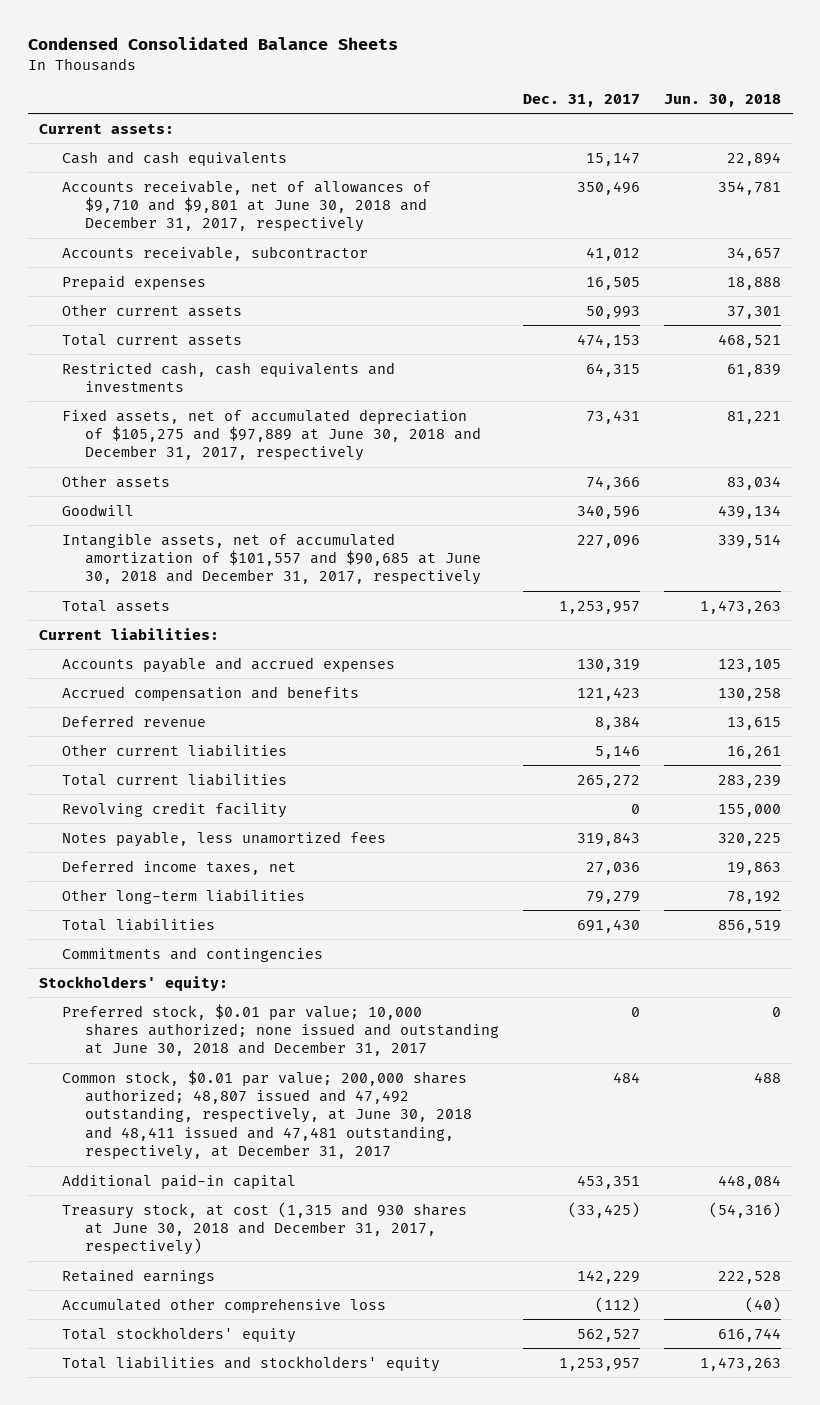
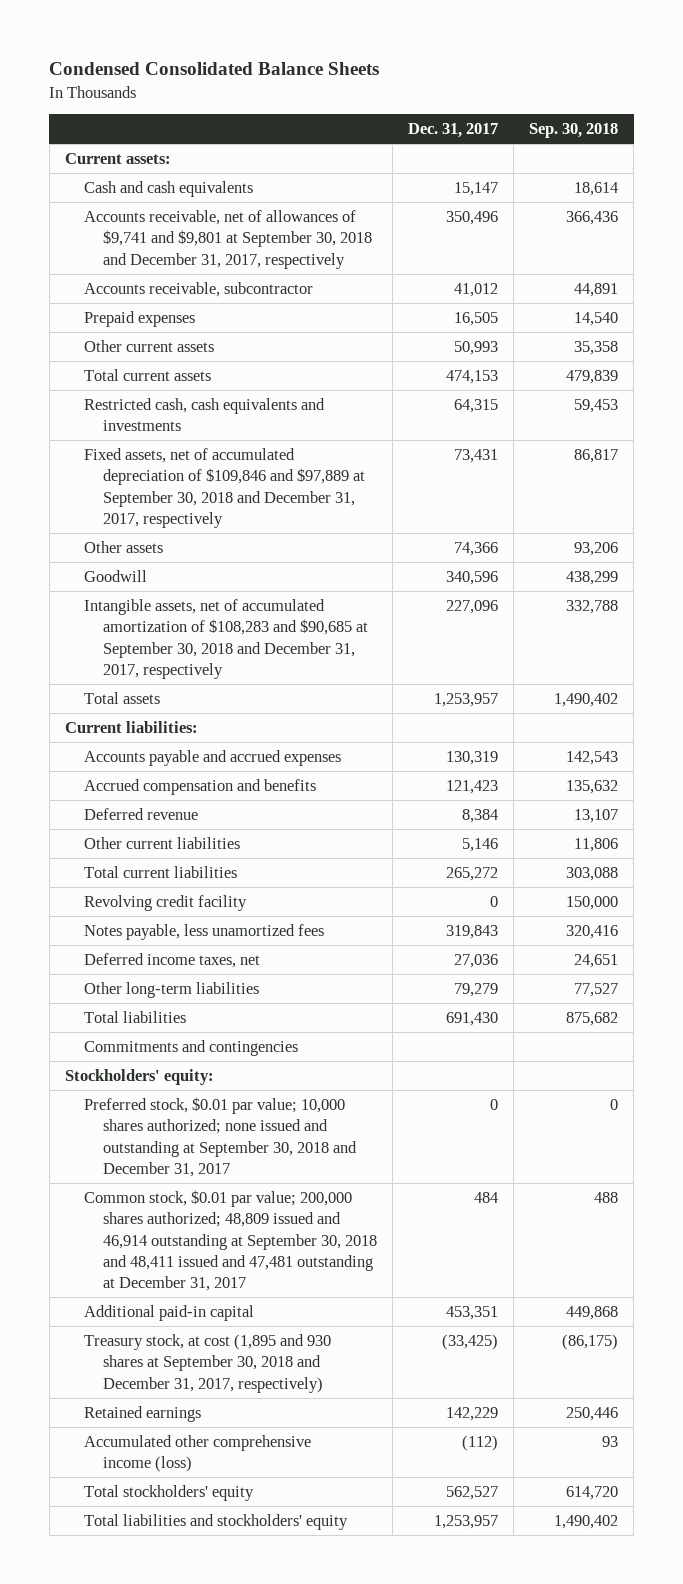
[664,93,782,107] Jun. 30, 2018 -> none
none -> [529,123,619,139] Sep. 30, 2018
[62,179,432,233] Accounts receivable, net of allowances of $9,710 and $9,801 at June 30, 2018 and December 31, 2017, respectively -> [83,209,373,269] Accounts receivable, net of allowances of $9,741 and $9,801 at September 30, 2018 and December 31, 2017, respectively
[62,408,482,462] Fixed assets, net of accumulated depreciation of $105,275 and $97,889 at June 30, 2018 and December 31, 2017, respectively -> [83,447,366,528] Fixed assets, net of accumulated depreciation of $109,846 and $97,889 at September 30, 2018 and December 31, 2017, respectively
[62,532,482,586] Intangible assets, net of accumulated amortization of $101,557 and $90,685 at June 30, 2018 and December 31, 2017, respectively -> [83,598,369,679] Intangible assets, net of accumulated amortization of $108,283 and $90,685 at September 30, 2018 and December 31, 2017, respectively
[62,1003,500,1057] Preferred stock, $0.01 par value; 10,000 shares authorized; none issued and outstanding at June 30, 2018 and December 31, 2017 -> [83,1096,358,1177] Preferred stock, $0.01 par value; 10,000 shares authorized; none issued and outstanding at September 30, 2018 and December 31, 2017
[62,1069,473,1161] Common stock, $0.01 par value; 200,000 shares authorized; 48,807 issued and 47,492 outstanding, respectively, at June 30, 2018 and 48,411 issued and 47,481 outstanding, respectively, at December 31, 2017 -> [83,1189,378,1292] Common stock, $0.01 par value; 200,000 shares authorized; 48,809 issued and 46,914 outstanding at September 30, 2018 and 48,411 issued and 47,481 outstanding at December 31, 2017
[62,1201,468,1256] Treasury stock, at cost (1,315 and 930 shares at June 30, 2018 and December 31, 2017, respectively) -> [83,1333,331,1393] Treasury stock, at cost (1,895 and 930 shares at September 30, 2018 and December 31, 2017, respectively)
[62,1297,387,1313] Accumulated other comprehensive loss -> [83,1434,311,1473] Accumulated other comprehensive income (loss)

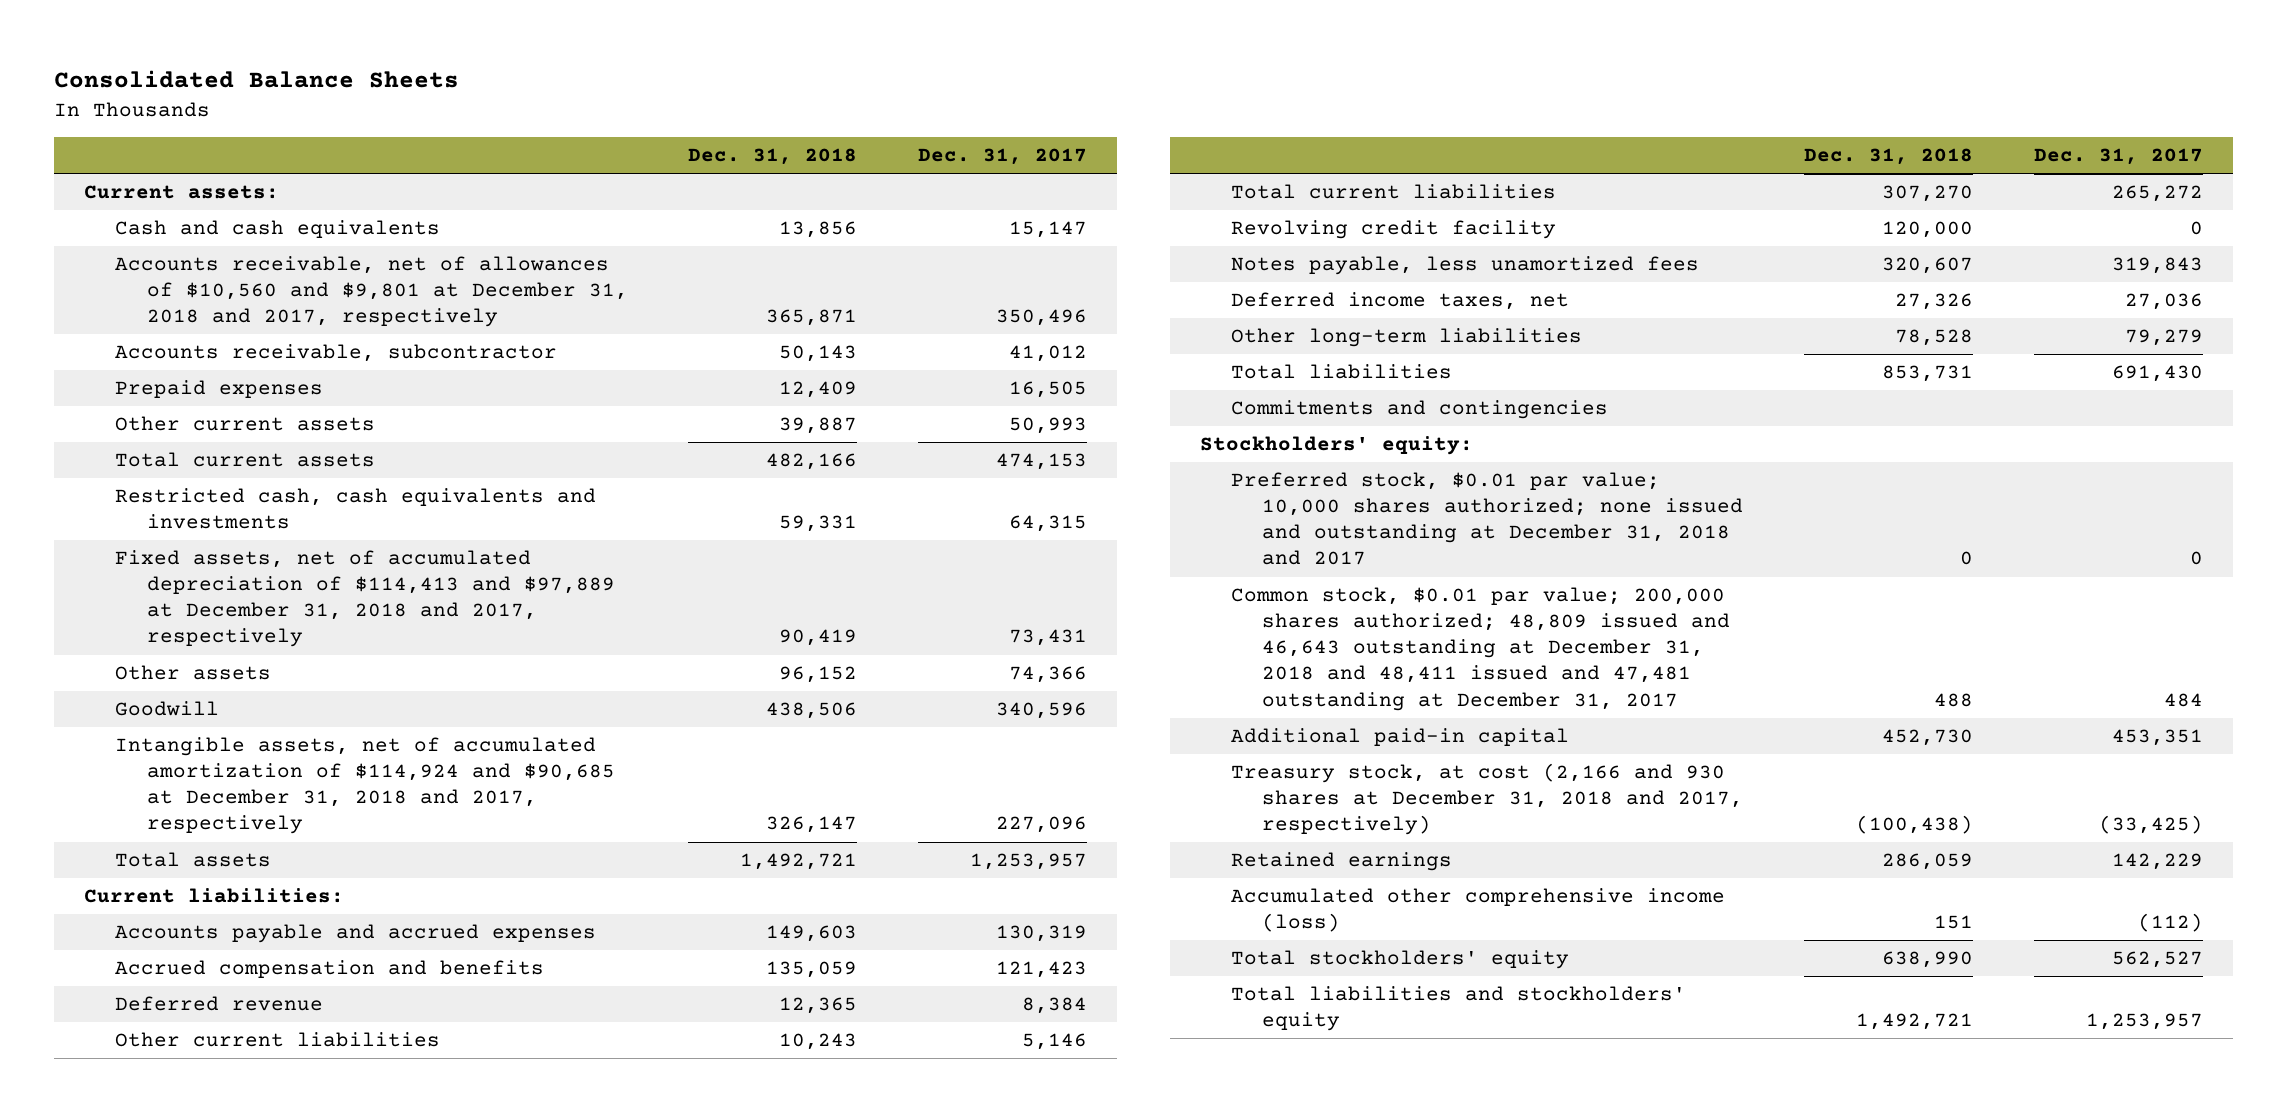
[49,62,380,76] Condensed Consolidated Balance Sheets -> [54,69,460,88] Consolidated Balance Sheets
[529,123,619,139] Sep. 30, 2018 -> none
none -> [688,148,858,166] Dec. 31, 2018
[83,209,373,269] Accounts receivable, net of allowances of $9,741 and $9,801 at September 30, 2018 and December 31, 2017, respectively -> [115,256,628,328] Accounts receivable, net of allowances of $10,560 and $9,801 at December 31, 2018 and 2017, respectively
[83,447,366,528] Fixed assets, net of accumulated depreciation of $109,846 and $97,889 at September 30, 2018 and December 31, 2017, respectively -> [115,550,615,648] Fixed assets, net of accumulated depreciation of $114,413 and $97,889 at December 31, 2018 and 2017, respectively
[83,598,369,679] Intangible assets, net of accumulated amortization of $108,283 and $90,685 at September 30, 2018 and December 31, 2017, respectively -> [115,737,615,835] Intangible assets, net of accumulated amortization of $114,924 and $90,685 at December 31, 2018 and 2017, respectively
[83,1096,358,1177] Preferred stock, $0.01 par value; 10,000 shares authorized; none issued and outstanding at September 30, 2018 and December 31, 2017 -> [1231,472,1744,566] Preferred stock, $0.01 par value; 10,000 shares authorized; none issued and outstanding at December 31, 2018 and 2017
[83,1189,378,1292] Common stock, $0.01 par value; 200,000 shares authorized; 48,809 issued and 46,914 outstanding at September 30, 2018 and 48,411 issued and 47,481 outstanding at December 31, 2017 -> [1231,587,1731,711] Common stock, $0.01 par value; 200,000 shares authorized; 48,809 issued and 46,643 outstanding at December 31, 2018 and 48,411 issued and 47,481 outstanding at December 31, 2017
[83,1333,331,1393] Treasury stock, at cost (1,895 and 930 shares at September 30, 2018 and December 31, 2017, respectively) -> [1231,763,1744,836] Treasury stock, at cost (2,166 and 930 shares at December 31, 2018 and 2017, respectively)

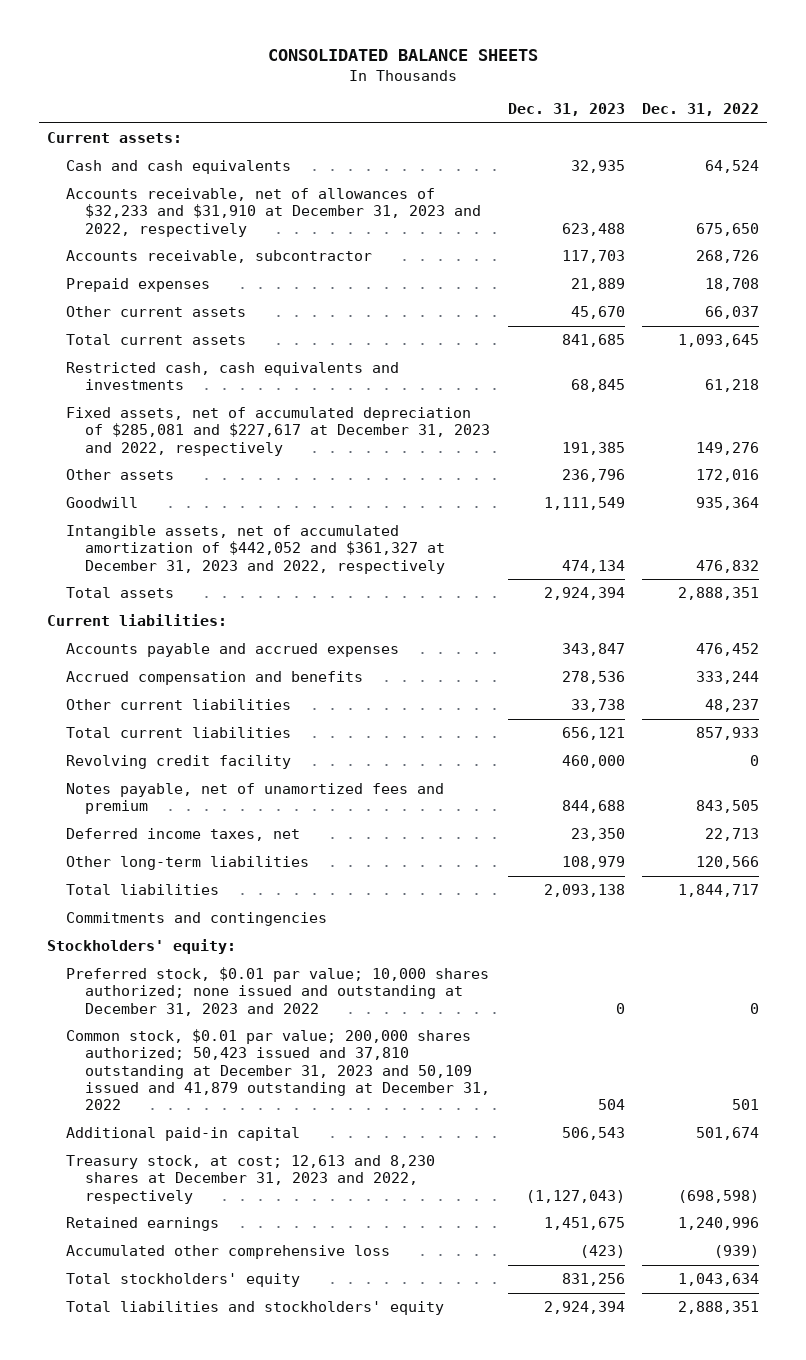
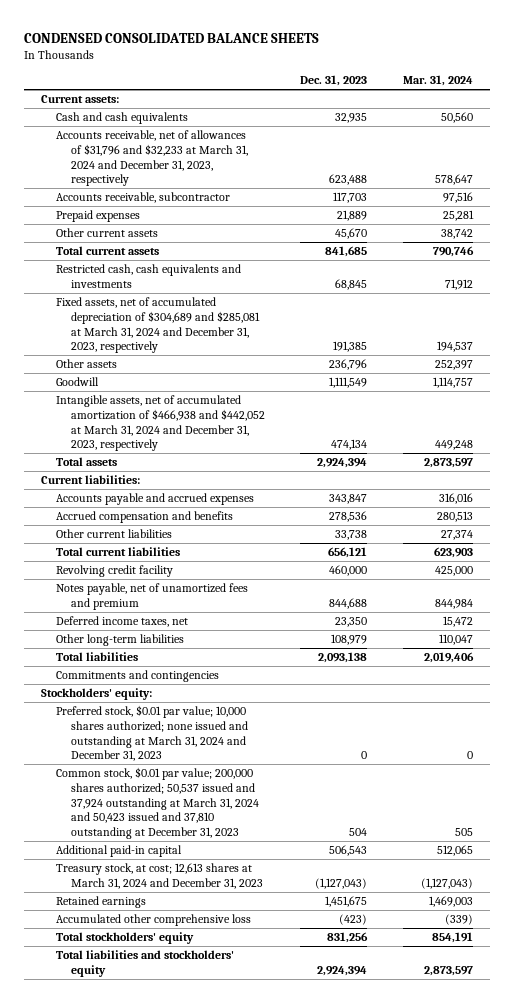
[268,49,539,62] CONSOLIDATED BALANCE SHEETS -> [23,32,319,43] CONDENSED CONSOLIDATED BALANCE SHEETS
[641,103,759,117] Dec. 31, 2022 -> none
none -> [402,75,473,87] Mar. 31, 2024
[66,188,482,237] Accounts receivable, net of allowances of $32,233 and $31,910 at December 31, 2023 and 2022, respectively -> [56,130,249,187] Accounts receivable, net of allowances of $31,796 and $32,233 at March 31, 2024 and December 31, 2023, respectively
[66,407,491,456] Fixed assets, net of accumulated depreciation of $285,081 and $227,617 at December 31, 2023 and 2022, respectively -> [56,297,261,354] Fixed assets, net of accumulated depreciation of $304,689 and $285,081 at March 31, 2024 and December 31, 2023, respectively
[66,525,446,574] Intangible assets, net of accumulated amortization of $442,052 and $361,327 at December 31, 2023 and 2022, respectively -> [56,395,266,452] Intangible assets, net of accumulated amortization of $466,938 and $442,052 at March 31, 2024 and December 31, 2023, respectively
[66,967,490,1016] Preferred stock, $0.01 par value; 10,000 shares authorized; none issued and outstanding at December 31, 2023 and 2022 -> [56,705,249,762] Preferred stock, $0.01 par value; 10,000 shares authorized; none issued and outstanding at March 31, 2024 and December 31, 2023
[66,1029,491,1111] Common stock, $0.01 par value; 200,000 shares authorized; 50,423 issued and 37,810 outstanding at December 31, 2023 and 50,109 issued and 41,879 outstanding at December 31, 2022 -> [56,767,260,839] Common stock, $0.01 par value; 200,000 shares authorized; 50,537 issued and 37,924 outstanding at March 31, 2024 and 50,423 issued and 37,810 outstanding at December 31, 2023
[66,1155,436,1204] Treasury stock, at cost; 12,613 and 8,230 shares at December 31, 2023 and 2022, respectively -> [56,863,264,889] Treasury stock, at cost; 12,613 shares at March 31, 2024 and December 31, 2023

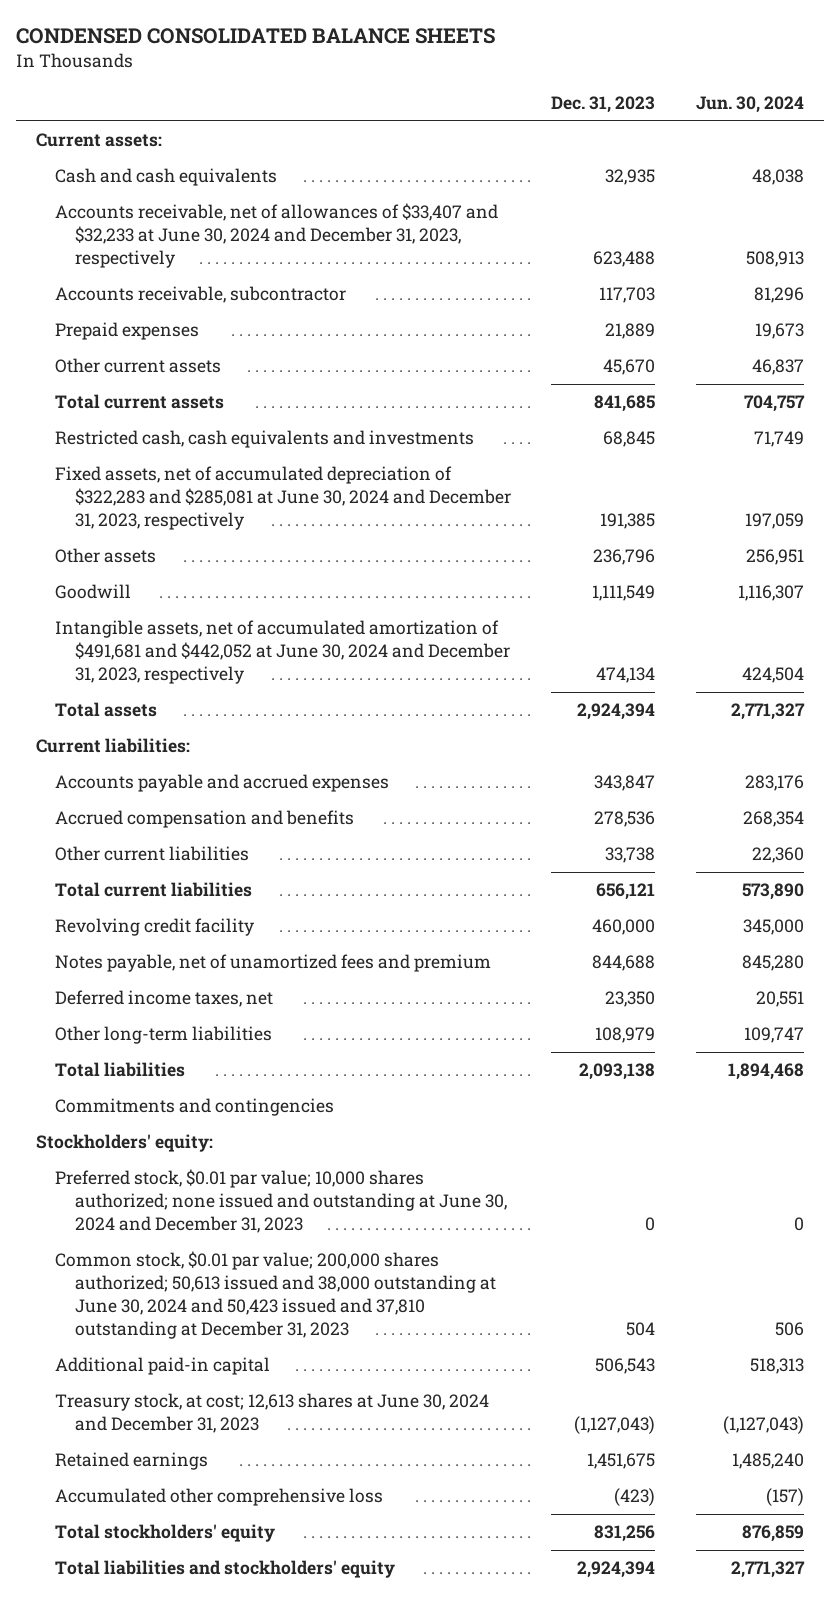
[402,75,473,87] Mar. 31, 2024 -> none
none -> [696,96,805,114] Jun. 30, 2024
[56,130,249,187] Accounts receivable, net of allowances of $31,796 and $32,233 at March 31, 2024 and December 31, 2023, respectively -> [55,203,499,269] Accounts receivable, net of allowances of $33,407 and $32,233 at June 30, 2024 and December 31, 2023, respectively
[56,297,261,354] Fixed assets, net of accumulated depreciation of $304,689 and $285,081 at March 31, 2024 and December 31, 2023, respectively -> [55,466,511,531] Fixed assets, net of accumulated depreciation of $322,283 and $285,081 at June 30, 2024 and December 31, 2023, respectively
[56,395,266,452] Intangible assets, net of accumulated amortization of $466,938 and $442,052 at March 31, 2024 and December 31, 2023, respectively -> [55,620,510,685] Intangible assets, net of accumulated amortization of $491,681 and $442,052 at June 30, 2024 and December 31, 2023, respectively
[56,705,249,762] Preferred stock, $0.01 par value; 10,000 shares authorized; none issued and outstanding at March 31, 2024 and December 31, 2023 -> [55,1169,507,1234] Preferred stock, $0.01 par value; 10,000 shares authorized; none issued and outstanding at June 30, 2024 and December 31, 2023
[56,767,260,839] Common stock, $0.01 par value; 200,000 shares authorized; 50,537 issued and 37,924 outstanding at March 31, 2024 and 50,423 issued and 37,810 outstanding at December 31, 2023 -> [55,1251,496,1340] Common stock, $0.01 par value; 200,000 shares authorized; 50,613 issued and 38,000 outstanding at June 30, 2024 and 50,423 issued and 37,810 outstanding at December 31, 2023
[56,863,264,889] Treasury stock, at cost; 12,613 shares at March 31, 2024 and December 31, 2023 -> [55,1393,490,1434] Treasury stock, at cost; 12,613 shares at June 30, 2024 and December 31, 2023

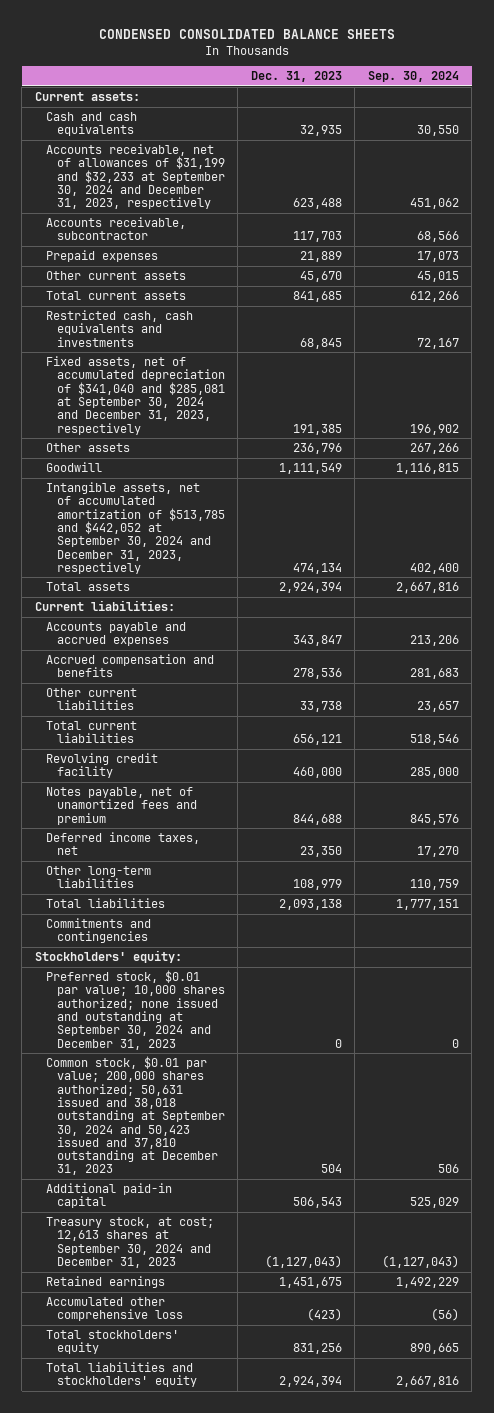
[696,96,805,114] Jun. 30, 2024 -> none
none -> [367,71,459,83] Sep. 30, 2024
[55,203,499,269] Accounts receivable, net of allowances of $33,407 and $32,233 at June 30, 2024 and December 31, 2023, respectively -> [45,143,225,210] Accounts receivable, net of allowances of $31,199 and $32,233 at September 30, 2024 and December 31, 2023, respectively
[55,466,511,531] Fixed assets, net of accumulated depreciation of $322,283 and $285,081 at June 30, 2024 and December 31, 2023, respectively -> [45,355,225,435] Fixed assets, net of accumulated depreciation of $341,040 and $285,081 at September 30, 2024 and December 31, 2023, respectively
[55,620,510,685] Intangible assets, net of accumulated amortization of $491,681 and $442,052 at June 30, 2024 and December 31, 2023, respectively -> [45,481,225,574] Intangible assets, net of accumulated amortization of $513,785 and $442,052 at September 30, 2024 and December 31, 2023, respectively
[55,1169,507,1234] Preferred stock, $0.01 par value; 10,000 shares authorized; none issued and outstanding at June 30, 2024 and December 31, 2023 -> [45,969,225,1050] Preferred stock, $0.01 par value; 10,000 shares authorized; none issued and outstanding at September 30, 2024 and December 31, 2023
[55,1251,496,1340] Common stock, $0.01 par value; 200,000 shares authorized; 50,613 issued and 38,000 outstanding at June 30, 2024 and 50,423 issued and 37,810 outstanding at December 31, 2023 -> [45,1055,225,1176] Common stock, $0.01 par value; 200,000 shares authorized; 50,631 issued and 38,018 outstanding at September 30, 2024 and 50,423 issued and 37,810 outstanding at December 31, 2023
[55,1393,490,1434] Treasury stock, at cost; 12,613 shares at June 30, 2024 and December 31, 2023 -> [45,1216,214,1268] Treasury stock, at cost; 12,613 shares at September 30, 2024 and December 31, 2023

